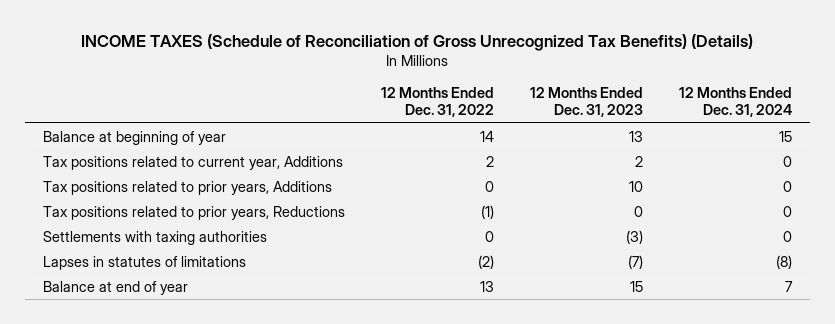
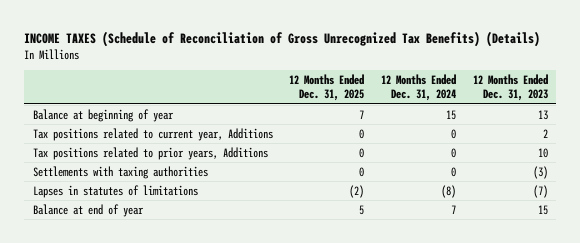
[380,87,494,118] 12 Months Ended Dec. 31, 2022 -> none
none -> [289,74,365,102] 12 Months Ended Dec. 31, 2025
[42,205,345,220] Tax positions related to prior years, Reductions -> none

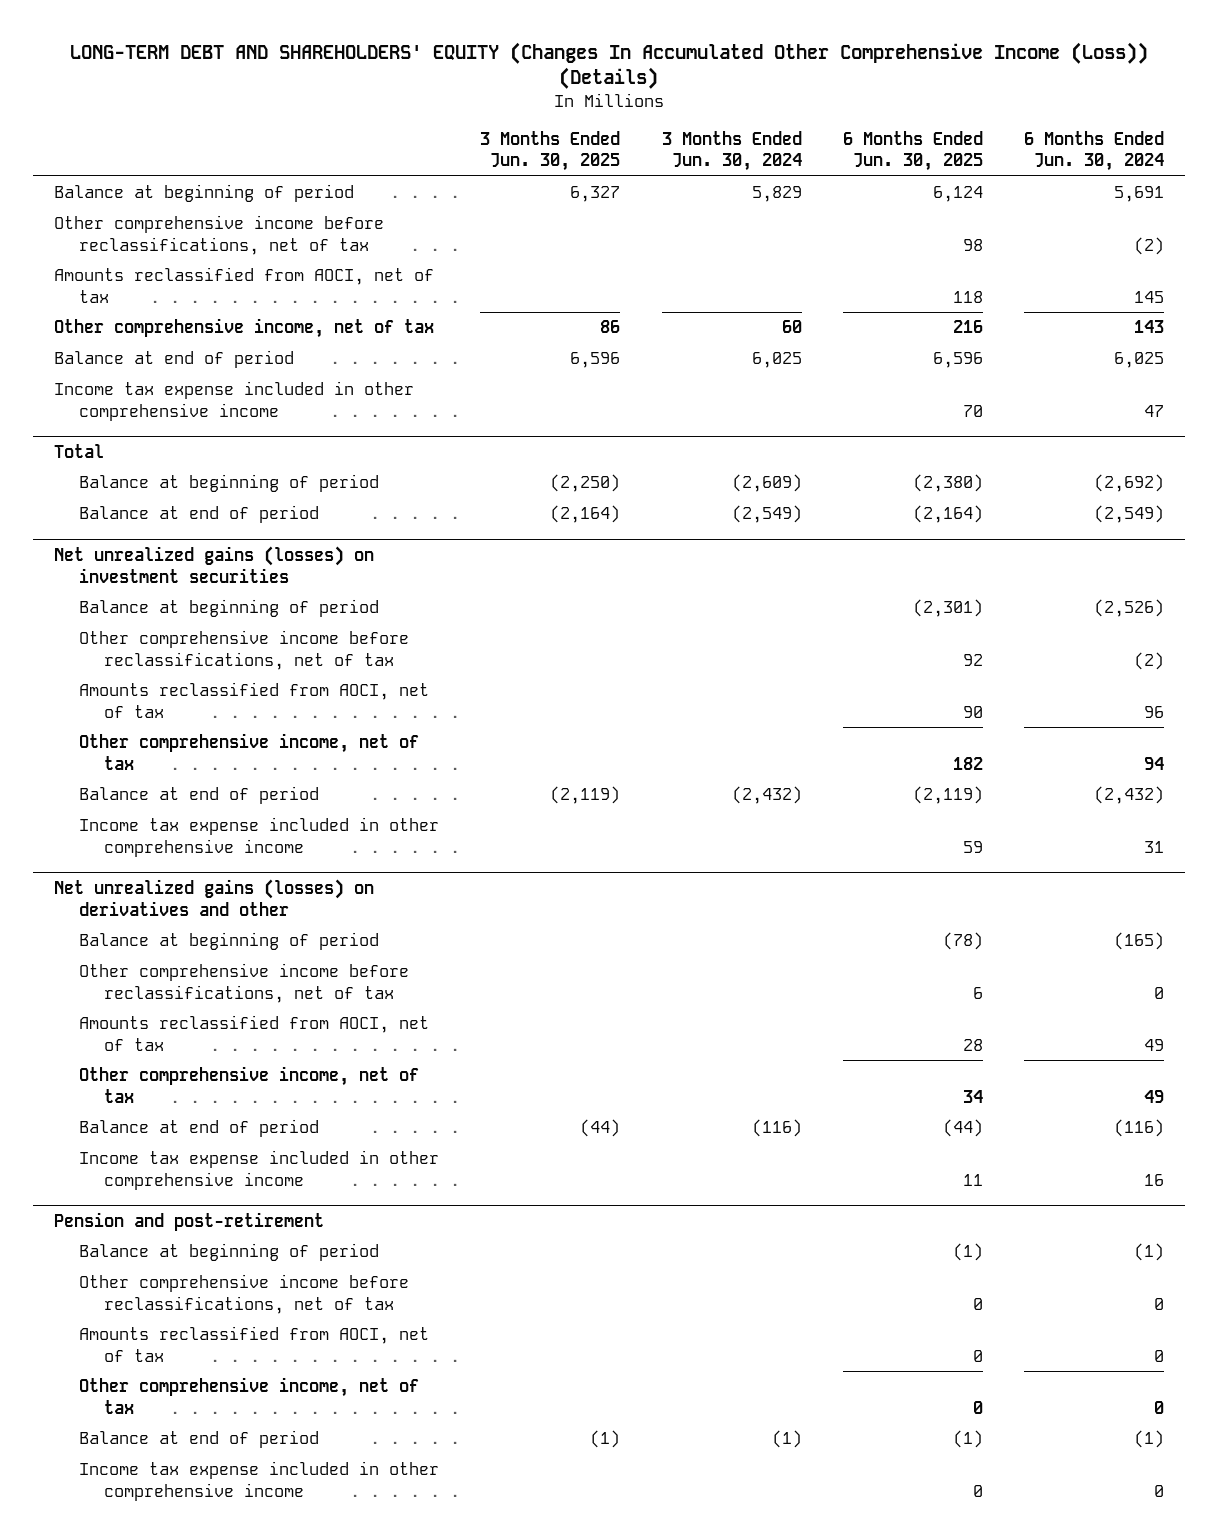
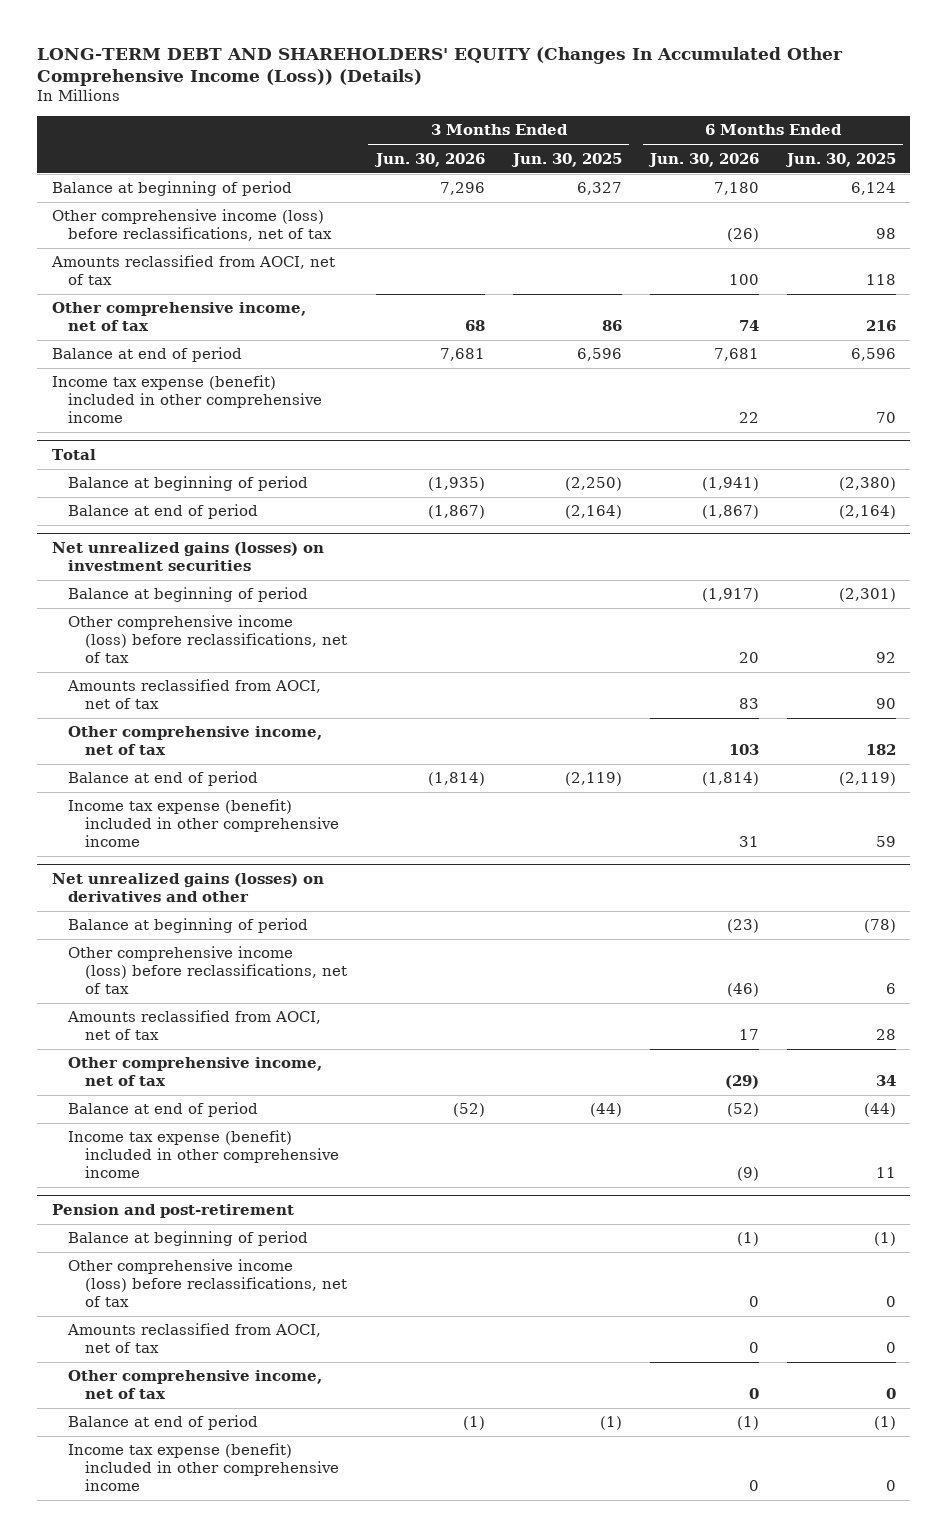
[661,130,802,172] 3 Months Ended Jun. 30, 2024 -> none
[1024,130,1165,172] 6 Months Ended Jun. 30, 2024 -> none
none -> [373,152,485,167] Jun. 30, 2026
none -> [647,152,759,167] Jun. 30, 2026
[53,215,384,255] Other comprehensive income before reclassifications, net of tax -> [51,209,333,242] Other comprehensive income (loss) before reclassifications, net of tax
[53,381,414,421] Income tax expense included in other comprehensive income -> [51,375,323,423] Income tax expense (benefit) included in other comprehensive income
[78,630,409,670] Other comprehensive income before reclassifications, net of tax -> [68,615,348,663] Other comprehensive income (loss) before reclassifications, net of tax
[78,817,439,857] Income tax expense included in other comprehensive income -> [68,799,340,847] Income tax expense (benefit) included in other comprehensive income
[78,963,409,1003] Other comprehensive income before reclassifications, net of tax -> [68,946,348,994] Other comprehensive income (loss) before reclassifications, net of tax
[78,1150,439,1190] Income tax expense included in other comprehensive income -> [68,1130,340,1178] Income tax expense (benefit) included in other comprehensive income
[78,1274,409,1314] Other comprehensive income before reclassifications, net of tax -> [68,1259,348,1307] Other comprehensive income (loss) before reclassifications, net of tax
[78,1461,439,1501] Income tax expense included in other comprehensive income -> [68,1443,340,1491] Income tax expense (benefit) included in other comprehensive income

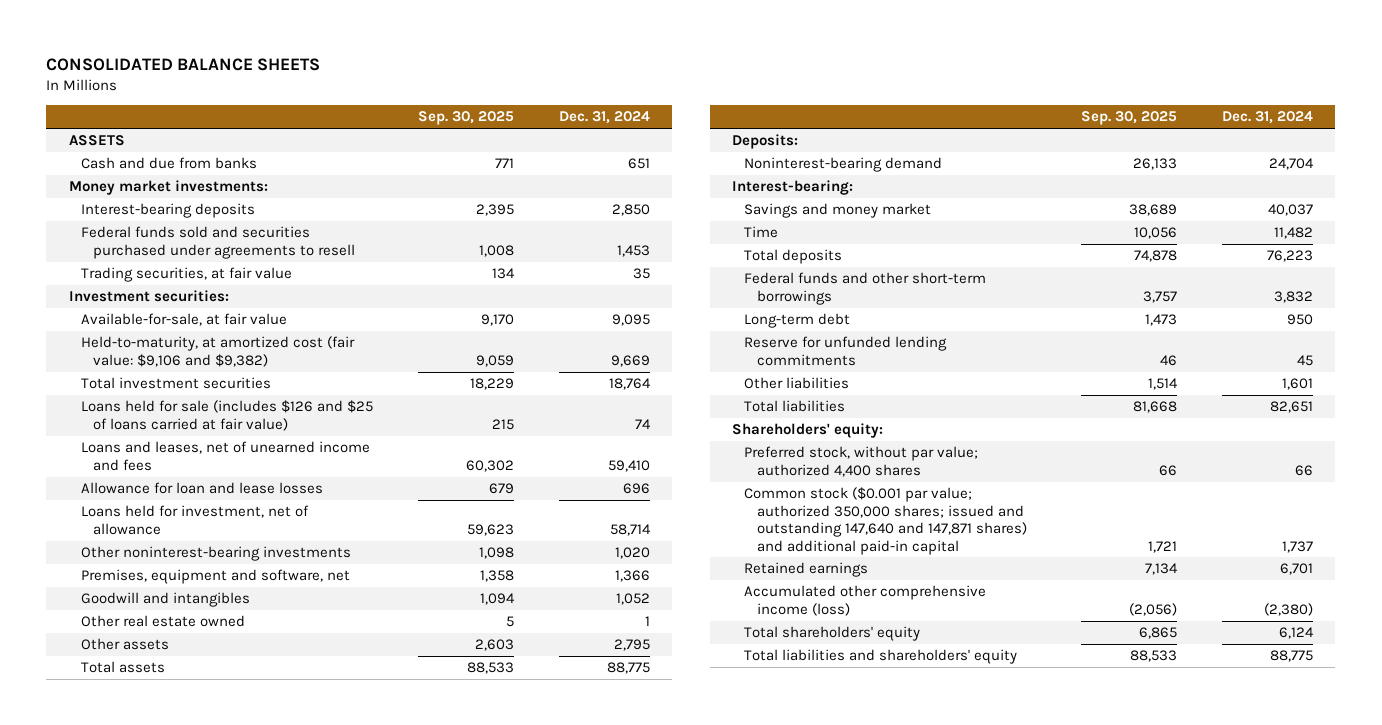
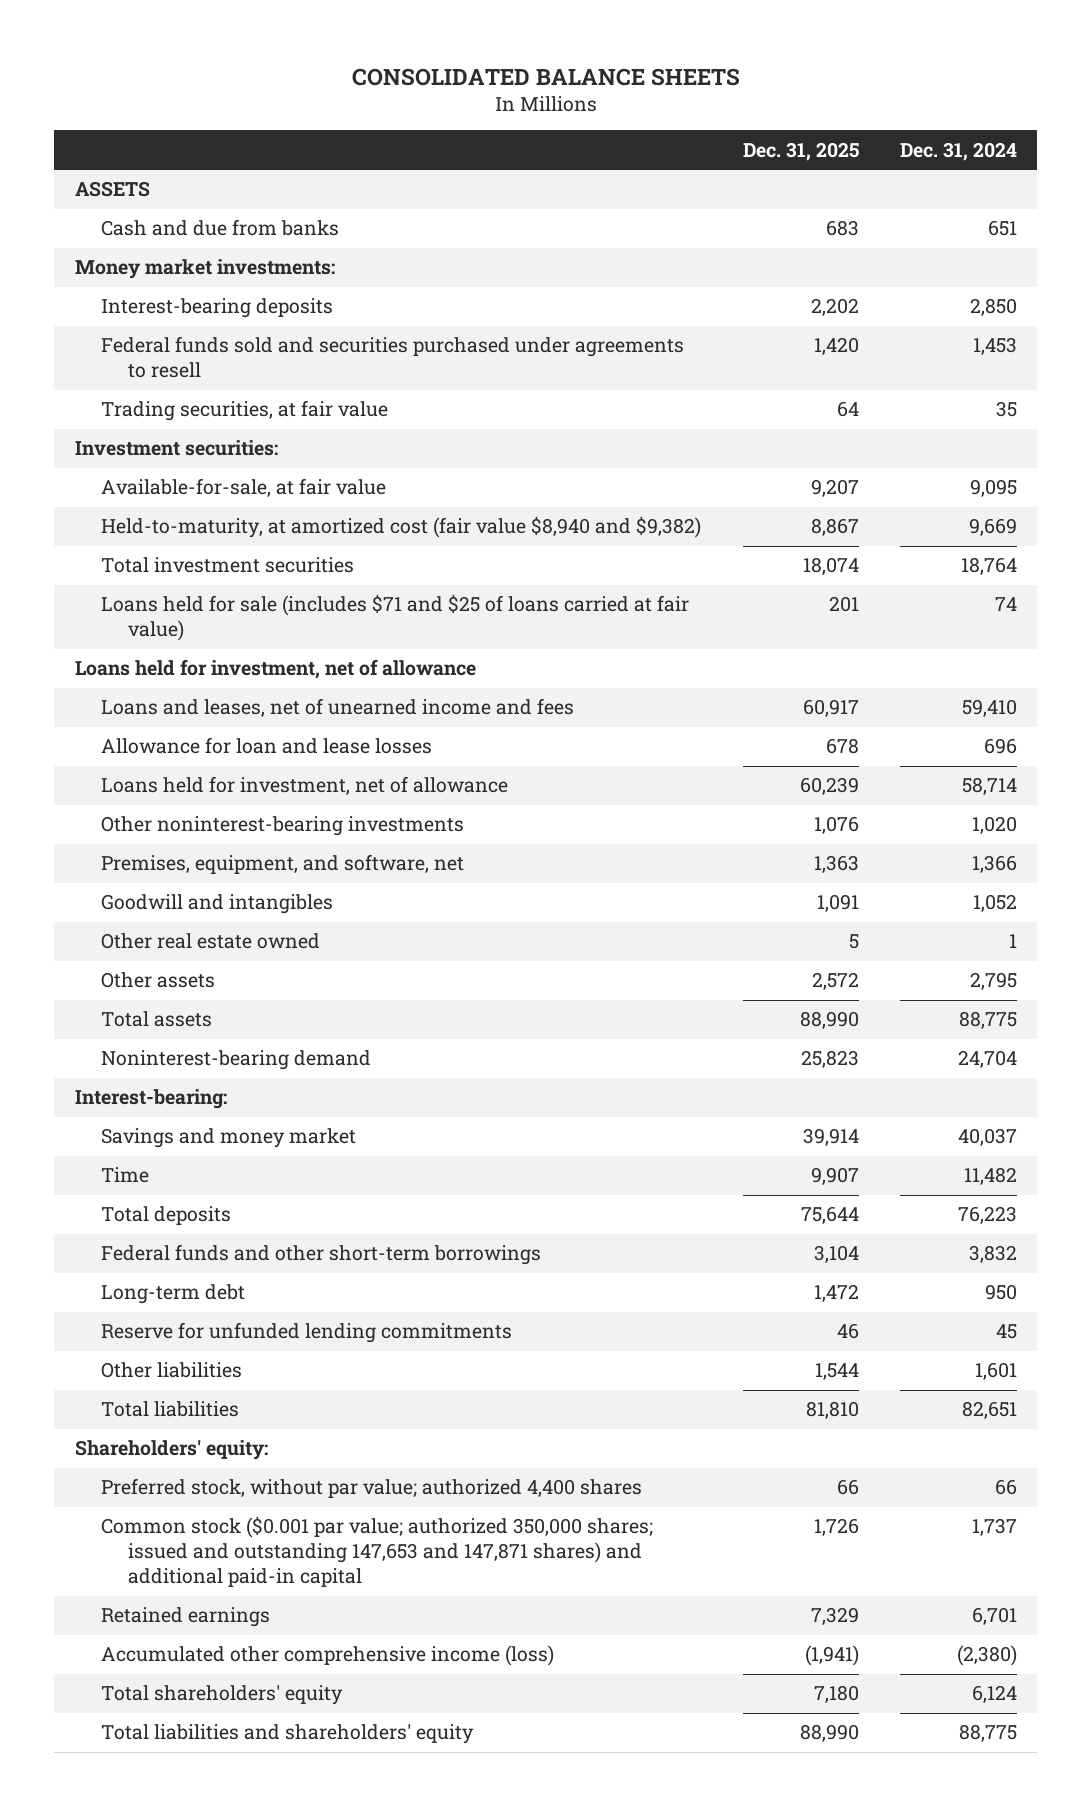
[417,111,514,126] Sep. 30, 2025 -> none
none -> [742,141,859,161] Dec. 31, 2025
[81,336,356,367] Held-to-maturity, at amortized cost (fair value: $9,106 and $9,382) -> [101,516,702,539] Held-to-maturity, at amortized cost (fair value $8,940 and $9,382)
[81,400,374,431] Loans held for sale (includes $126 and $25 of loans carried at fair value) -> [101,594,690,642] Loans held for sale (includes $71 and $25 of loans carried at fair value)
none -> [74,659,476,680] Loans held for investment, net of allowance
[81,569,351,585] Premises, equipment and software, net -> [101,854,465,875] Premises, equipment, and software, net
[731,134,798,150] Deposits: -> none
[744,487,1027,555] Common stock ($0.001 par value; authorized 350,000 shares; issued and outstanding 147,640 and 147,871 shares) and additional paid-in capital -> [101,1516,654,1588] Common stock ($0.001 par value; authorized 350,000 shares; issued and outstanding 147,653 and 147,871 shares) and additional paid-in capital

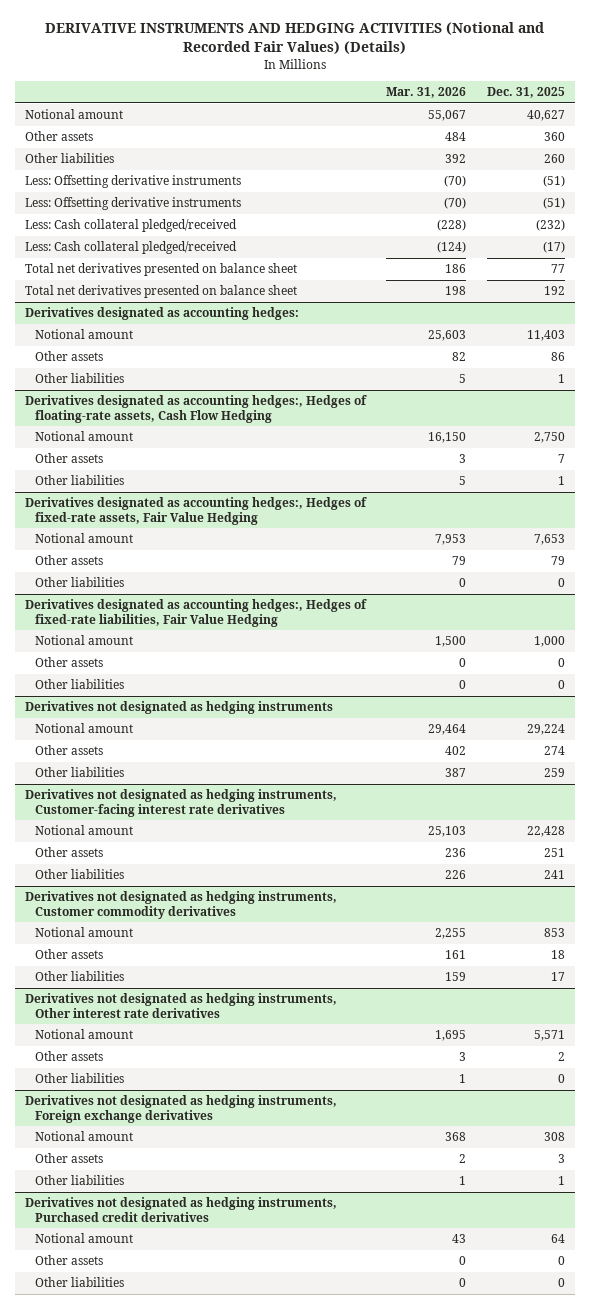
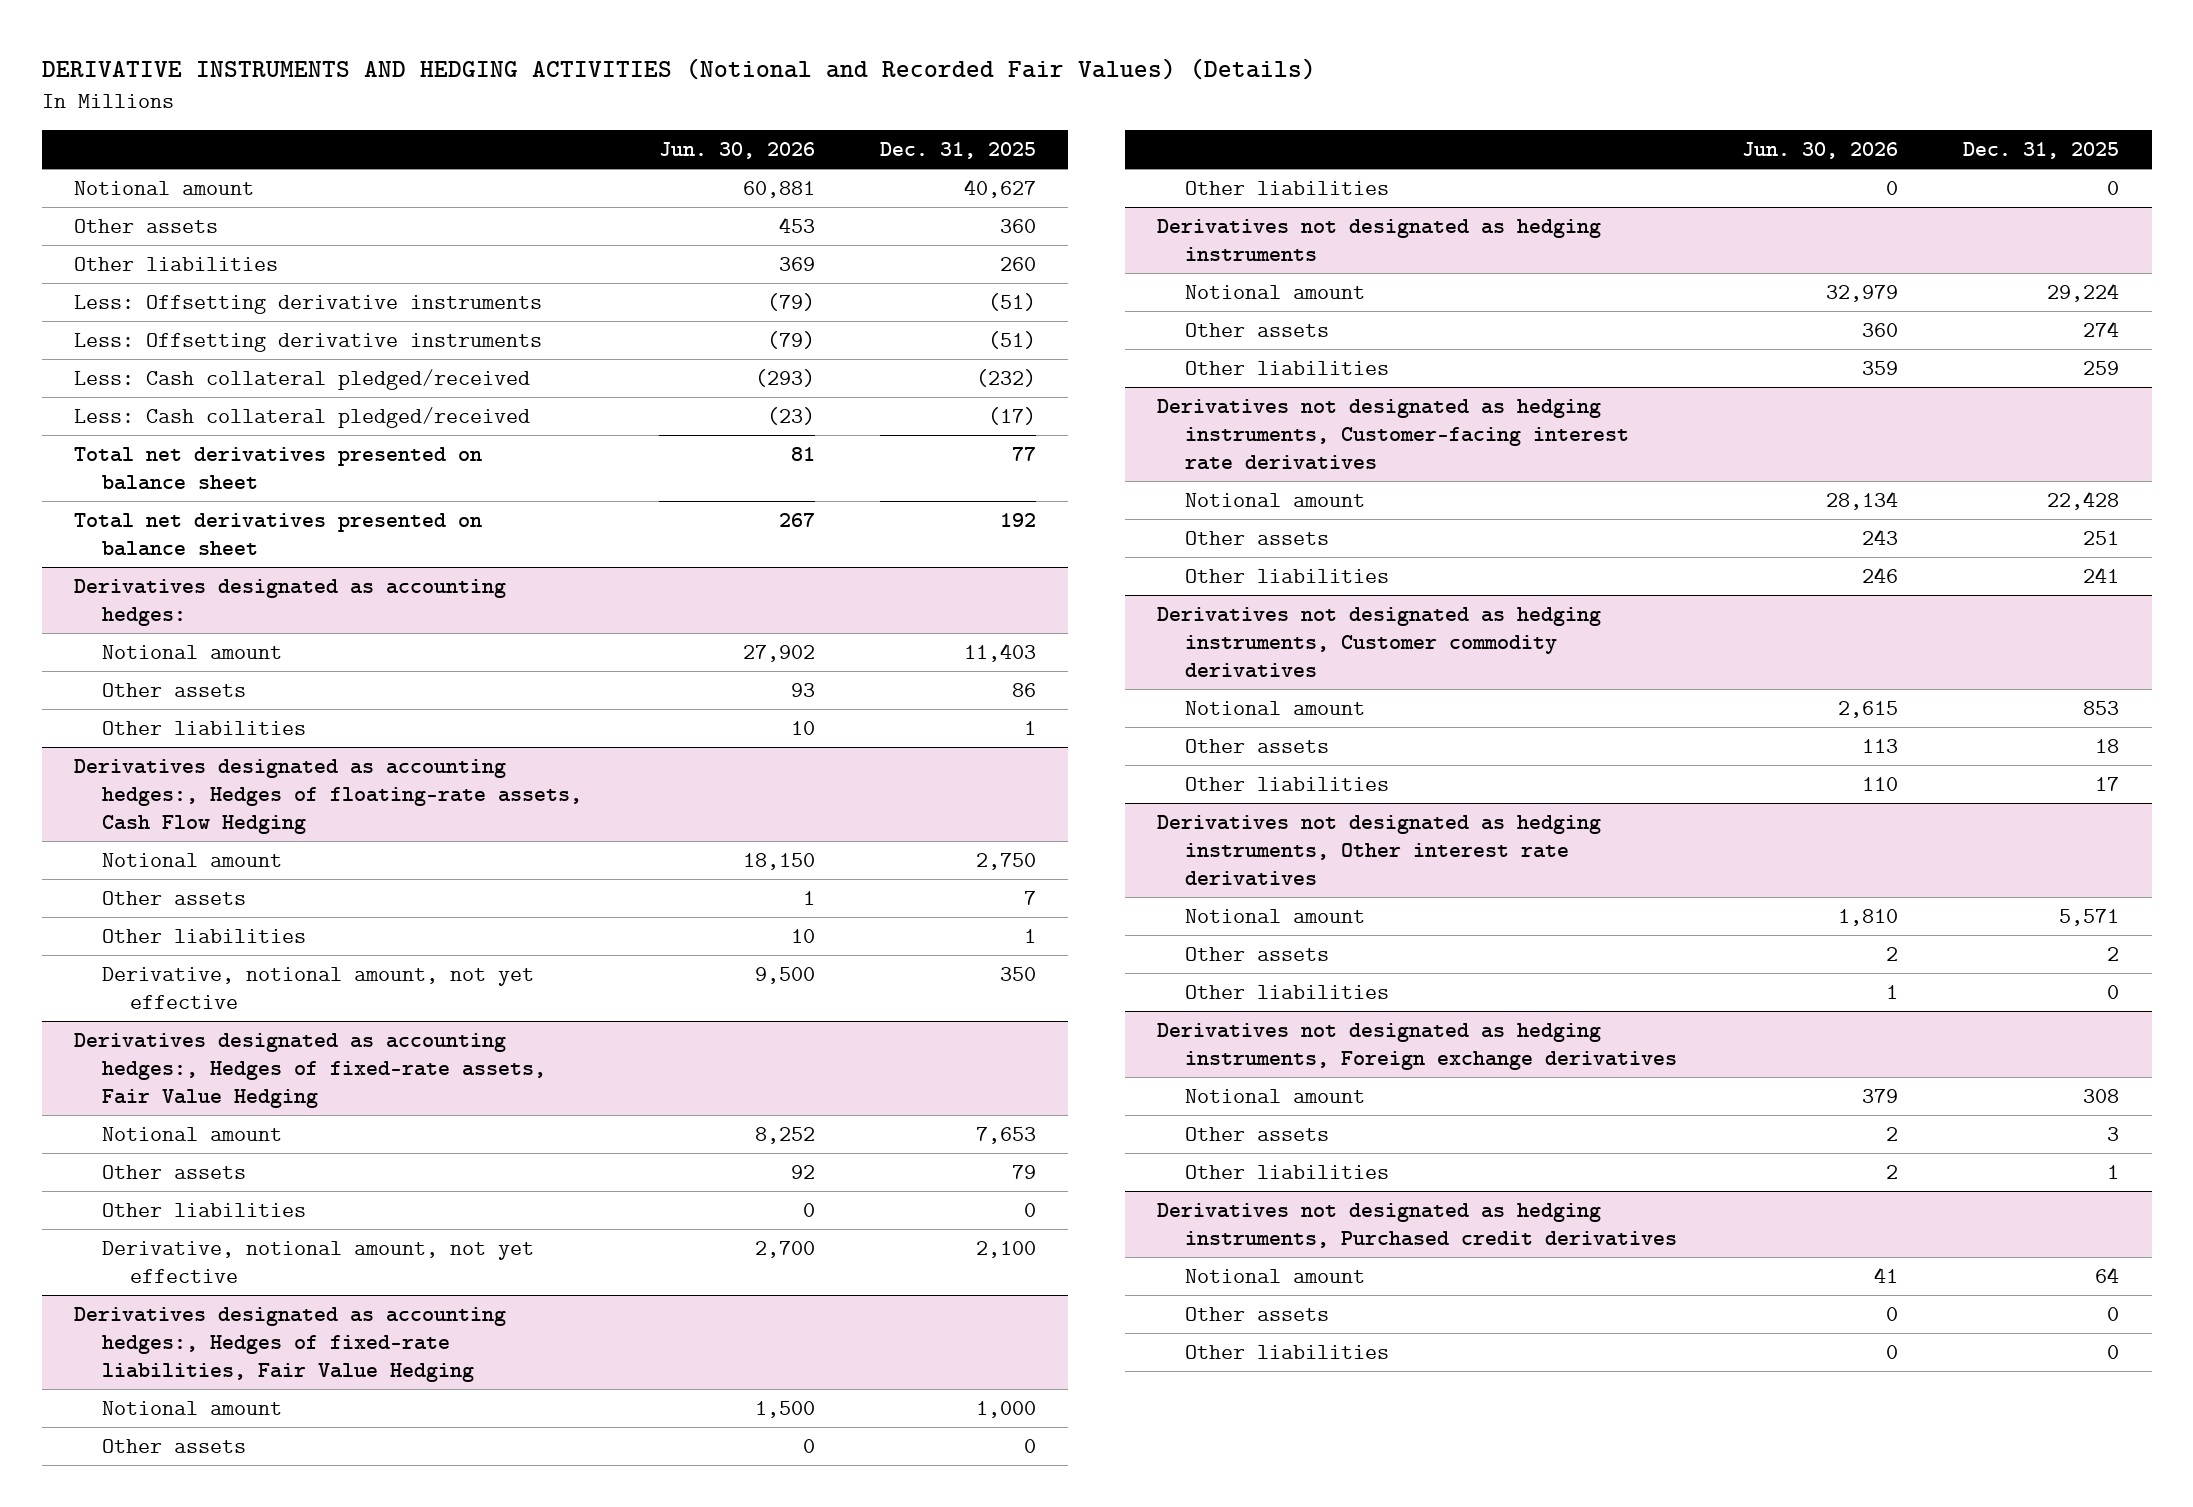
[386,87,467,99] Mar. 31, 2026 -> none
none -> [658,142,815,160] Jun. 30, 2026
none -> [102,966,535,1010] Derivative, notional amount, not yet effective
none -> [102,1240,535,1284] Derivative, notional amount, not yet effective

